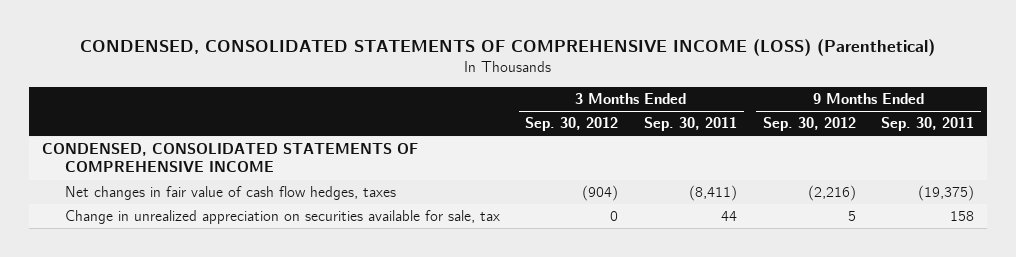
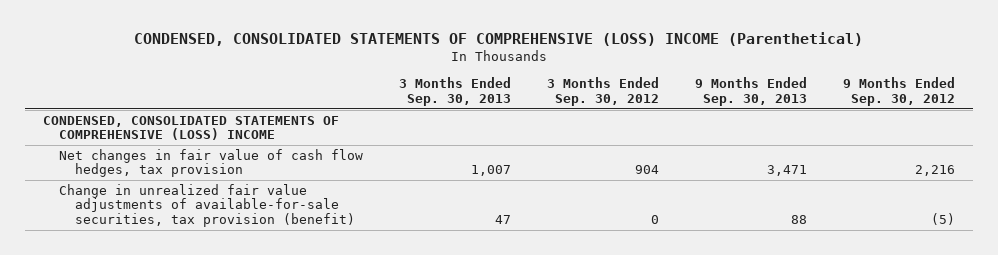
[80,39,936,57] CONDENSED, CONSOLIDATED STATEMENTS OF COMPREHENSIVE INCOME (LOSS) (Parenthetical) -> [133,32,863,47] CONDENSED, CONSOLIDATED STATEMENTS OF COMPREHENSIVE (LOSS) INCOME (Parenthetical)
[644,117,738,132] Sep. 30, 2011 -> none
[881,117,975,132] Sep. 30, 2011 -> none
none -> [398,77,511,107] 3 Months Ended Sep. 30, 2013
none -> [694,77,807,107] 9 Months Ended Sep. 30, 2013
[42,143,419,173] CONDENSED, CONSOLIDATED STATEMENTS OF COMPREHENSIVE INCOME -> [42,115,339,141] CONDENSED, CONSOLIDATED STATEMENTS OF COMPREHENSIVE (LOSS) INCOME
[64,186,396,201] Net changes in fair value of cash flow hedges, taxes -> [58,148,363,178] Net changes in fair value of cash flow hedges, tax provision
[582,185,619,202] (904) -> [634,165,659,175] 904
[807,185,856,202] (2,216) -> [914,165,955,177] 2,216
[64,210,500,225] Change in unrealized appreciation on securities available for sale, tax -> [58,183,355,228] Change in unrealized fair value adjustments of available-for-sale securities, tax provision (benefit)
[847,211,856,222] 5 -> [930,213,955,226] (5)

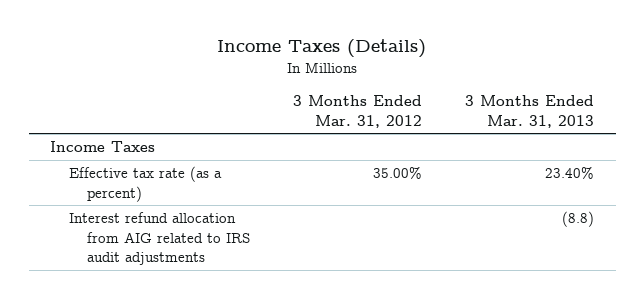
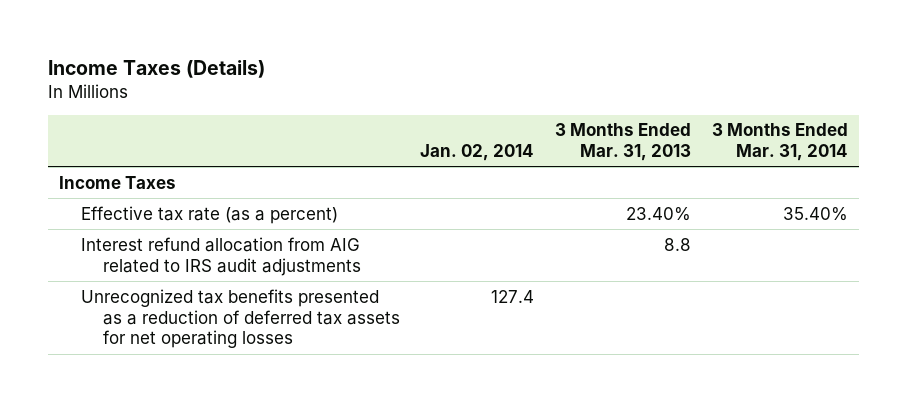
[293,95,423,128] 3 Months Ended Mar. 31, 2012 -> none
none -> [420,144,535,162] Jan. 02, 2014
none -> [712,123,849,162] 3 Months Ended Mar. 31, 2014
[562,211,595,228] (8.8) -> [664,237,692,251] 8.8
none -> [80,288,400,349] Unrecognized tax benefits presented as a reduction of deferred tax assets for net operating losses

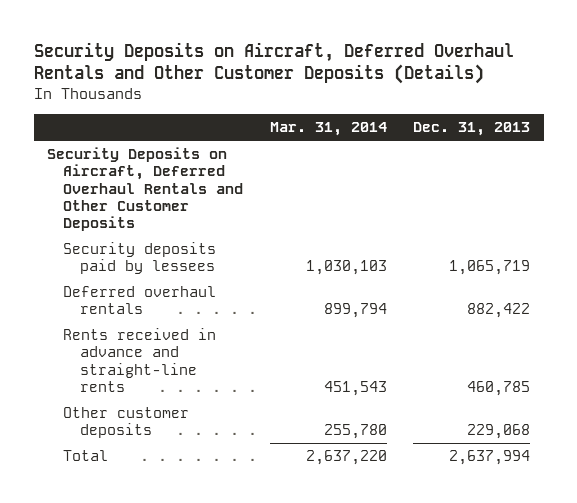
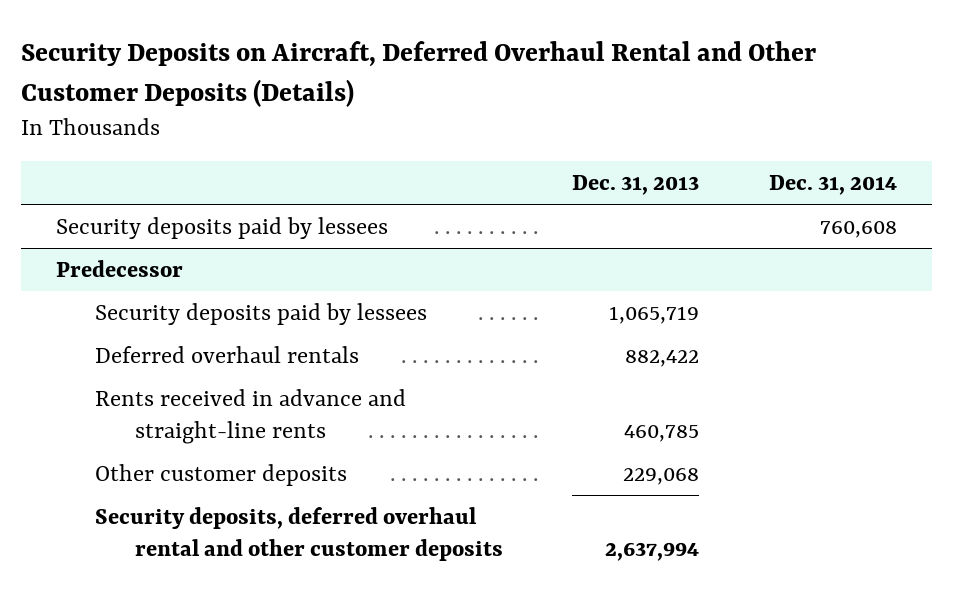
[33,41,514,85] Security Deposits on Aircraft, Deferred Overhaul Rentals and Other Customer Deposits (Details) -> [21,40,817,107] Security Deposits on Aircraft, Deferred Overhaul Rental and Other Customer Deposits (Details)
[269,122,387,137] Mar. 31, 2014 -> none
none -> [768,175,897,196] Dec. 31, 2014
[47,147,244,231] Security Deposits on Aircraft, Deferred Overhaul Rentals and Other Customer Deposits -> none
none -> [55,216,388,239] Security deposits paid by lessees
none -> [55,259,183,277] Predecessor
[63,450,109,462] Total -> [95,506,504,561] Security deposits, deferred overhaul rental and other customer deposits

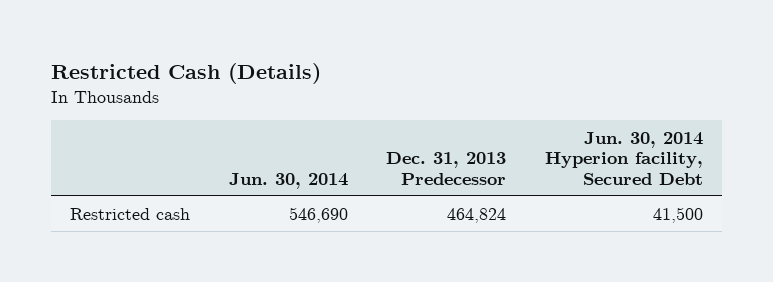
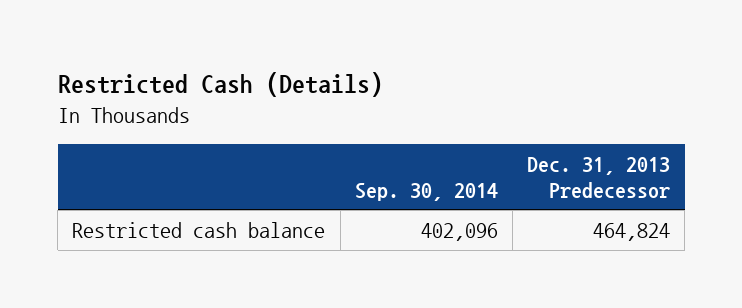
[228,172,348,189] Jun. 30, 2014 -> none
[544,131,703,185] Jun. 30, 2014 Hyperion facility, Secured Debt -> none
none -> [354,182,498,201] Sep. 30, 2014
[70,208,191,221] Restricted cash -> [72,221,326,238] Restricted cash balance

